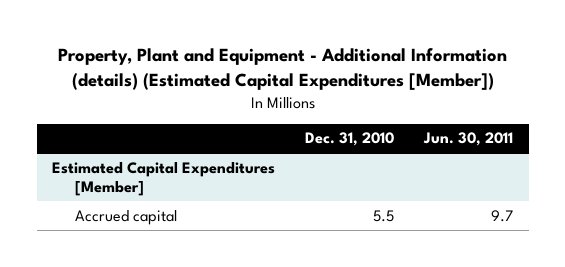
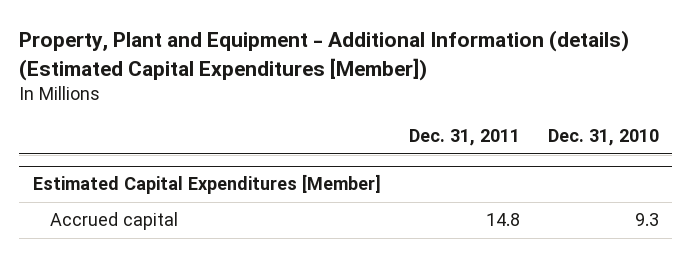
[423,132,514,147] Jun. 30, 2011 -> none
none -> [408,129,520,147] Dec. 31, 2011
[373,209,395,222] 5.5 -> [634,213,659,227] 9.3

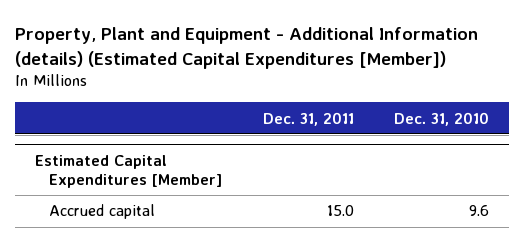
[485,213,520,227] 14.8 -> [326,205,354,217] 15.0
[634,213,659,227] 9.3 -> [468,205,489,217] 9.6

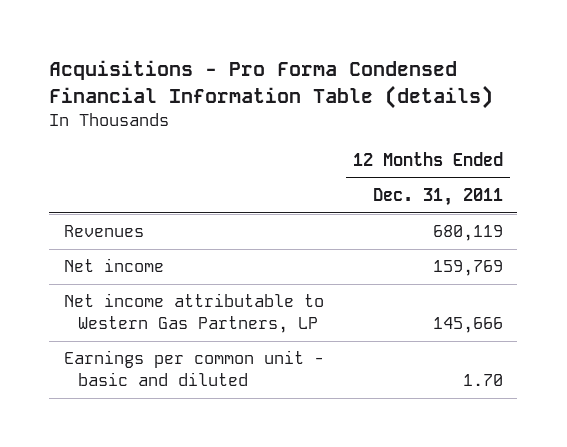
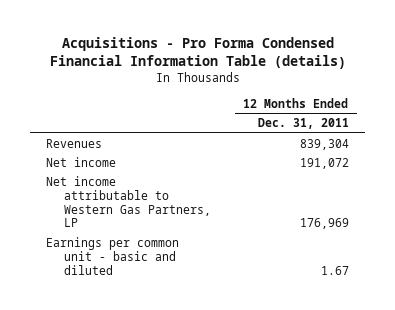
[432,225,503,242] 680,119 -> [299,138,349,150] 839,304
[432,260,503,277] 159,769 -> [299,157,349,169] 191,072
[432,317,503,334] 145,666 -> [299,218,349,230] 176,969
[462,374,503,387] 1.70 -> [320,265,349,275] 1.67

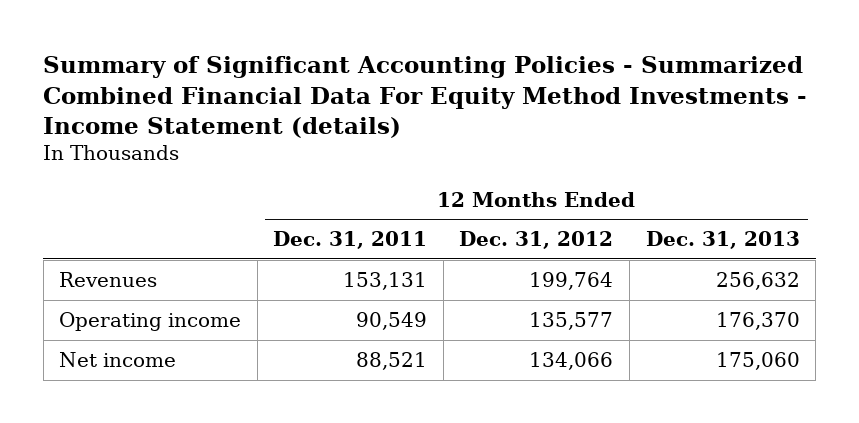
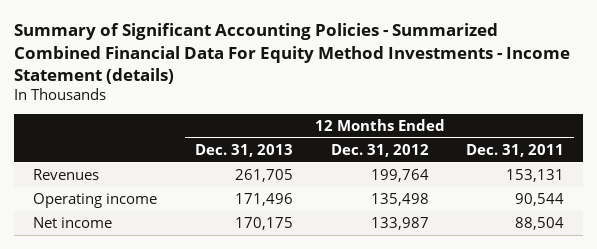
[715,271,800,290] 256,632 -> [234,168,293,182] 261,705
[356,311,428,330] 90,549 -> [515,192,565,206] 90,544
[529,311,614,330] 135,577 -> [370,192,429,206] 135,498
[715,311,800,330] 176,370 -> [234,192,293,206] 171,496
[356,351,428,370] 88,521 -> [515,216,565,230] 88,504
[529,351,614,370] 134,066 -> [370,216,429,230] 133,987
[715,351,800,370] 175,060 -> [234,216,293,230] 170,175

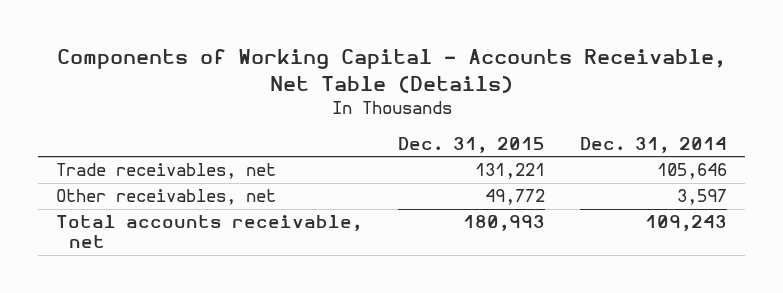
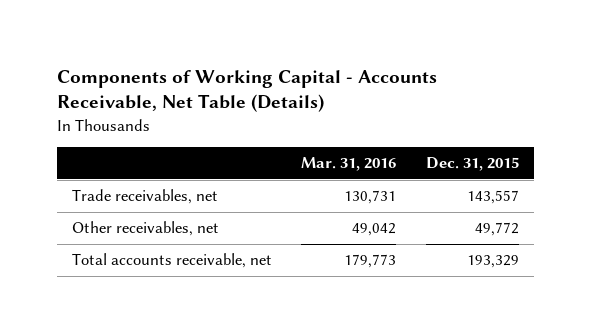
[580,136,728,153] Dec. 31, 2014 -> none
none -> [301,157,397,172] Mar. 31, 2016
[474,163,545,180] 131,221 -> [466,190,519,205] 143,557
[462,215,545,232] 180,993 -> [466,255,519,269] 193,329

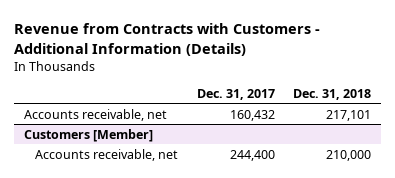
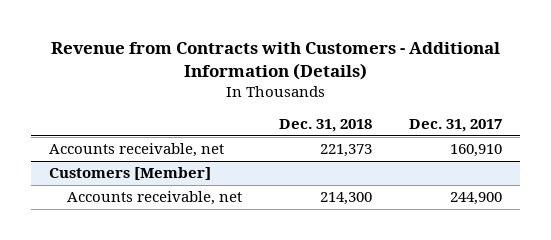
[229,109,275,121] 160,432 -> [449,144,502,158] 160,910
[326,109,372,121] 217,101 -> [319,144,372,158] 221,373
[229,149,275,161] 244,400 -> [449,192,502,206] 244,900
[326,149,372,161] 210,000 -> [319,192,372,206] 214,300

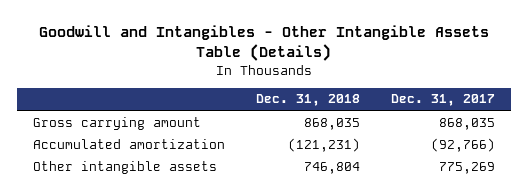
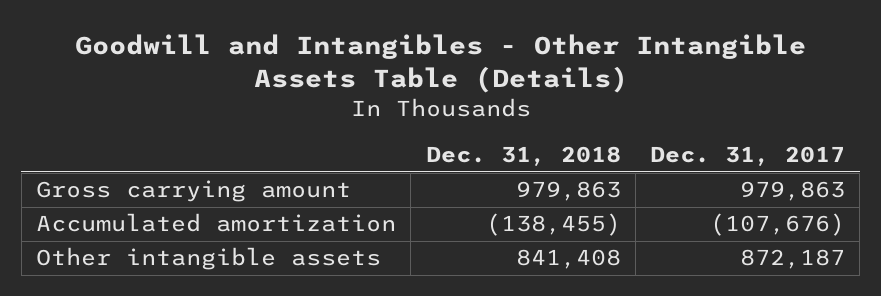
[304,117,361,130] 868,035 -> [515,181,621,202] 979,863
[439,117,496,130] 868,035 -> [740,181,846,202] 979,863
[288,137,361,152] (121,231) -> [485,213,621,237] (138,455)
[431,137,496,152] (92,766) -> [710,213,846,237] (107,676)
[304,161,361,174] 746,804 -> [515,249,621,270] 841,408
[439,161,496,174] 775,269 -> [740,249,846,270] 872,187

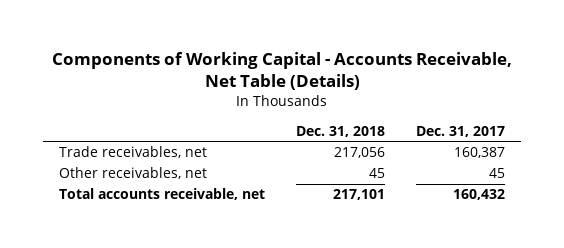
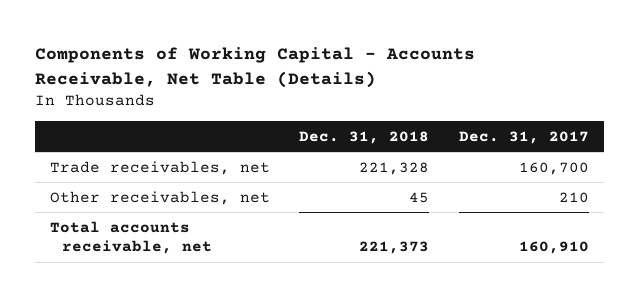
[333,147,385,159] 217,056 -> [359,161,430,175] 221,328
[454,147,506,159] 160,387 -> [519,161,590,175] 160,700
[489,168,506,179] 45 -> [559,191,590,203] 210
[332,189,385,201] 217,101 -> [359,241,430,255] 221,373
[453,189,506,201] 160,432 -> [519,241,590,255] 160,910

